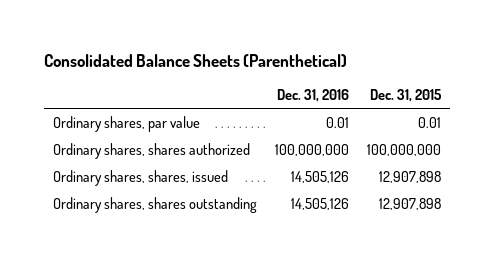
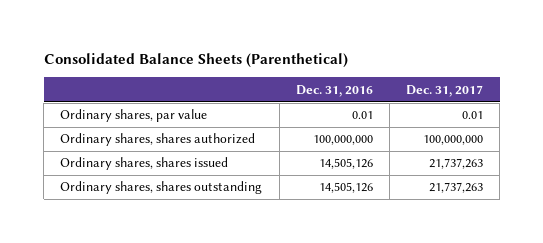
[369,89,442,103] Dec. 31, 2015 -> none
none -> [406,84,484,97] Dec. 31, 2017
[53,169,229,186] Ordinary shares, shares, issued -> [60,157,229,171] Ordinary shares, shares issued

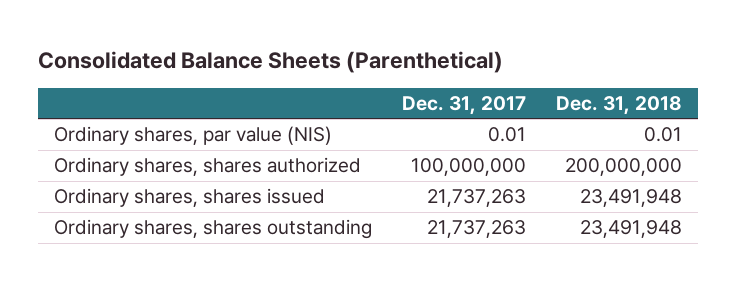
[295,84,373,97] Dec. 31, 2016 -> none
none -> [556,95,683,115] Dec. 31, 2018
[60,109,208,123] Ordinary shares, par value -> [53,126,332,146] Ordinary shares, par value (NIS)

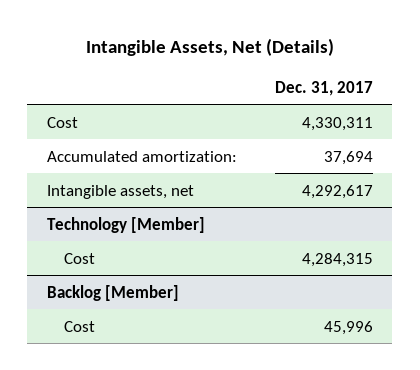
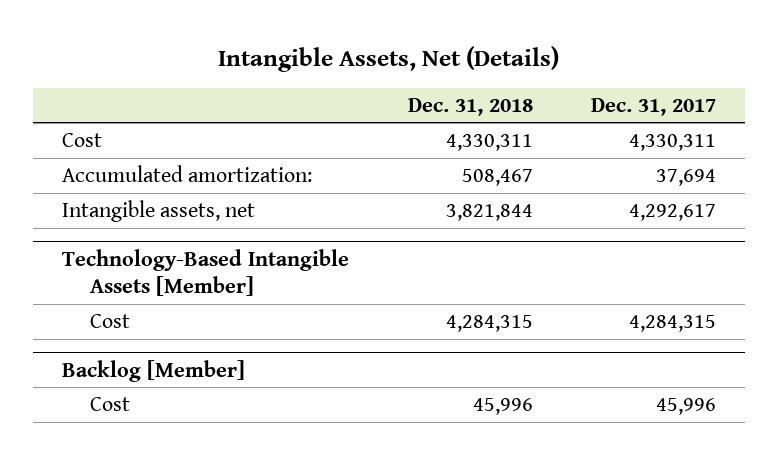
none -> [407,97,533,116] Dec. 31, 2018
[46,216,205,233] Technology [Member] -> [62,248,350,297] Technology-Based Intangible Assets [Member]

